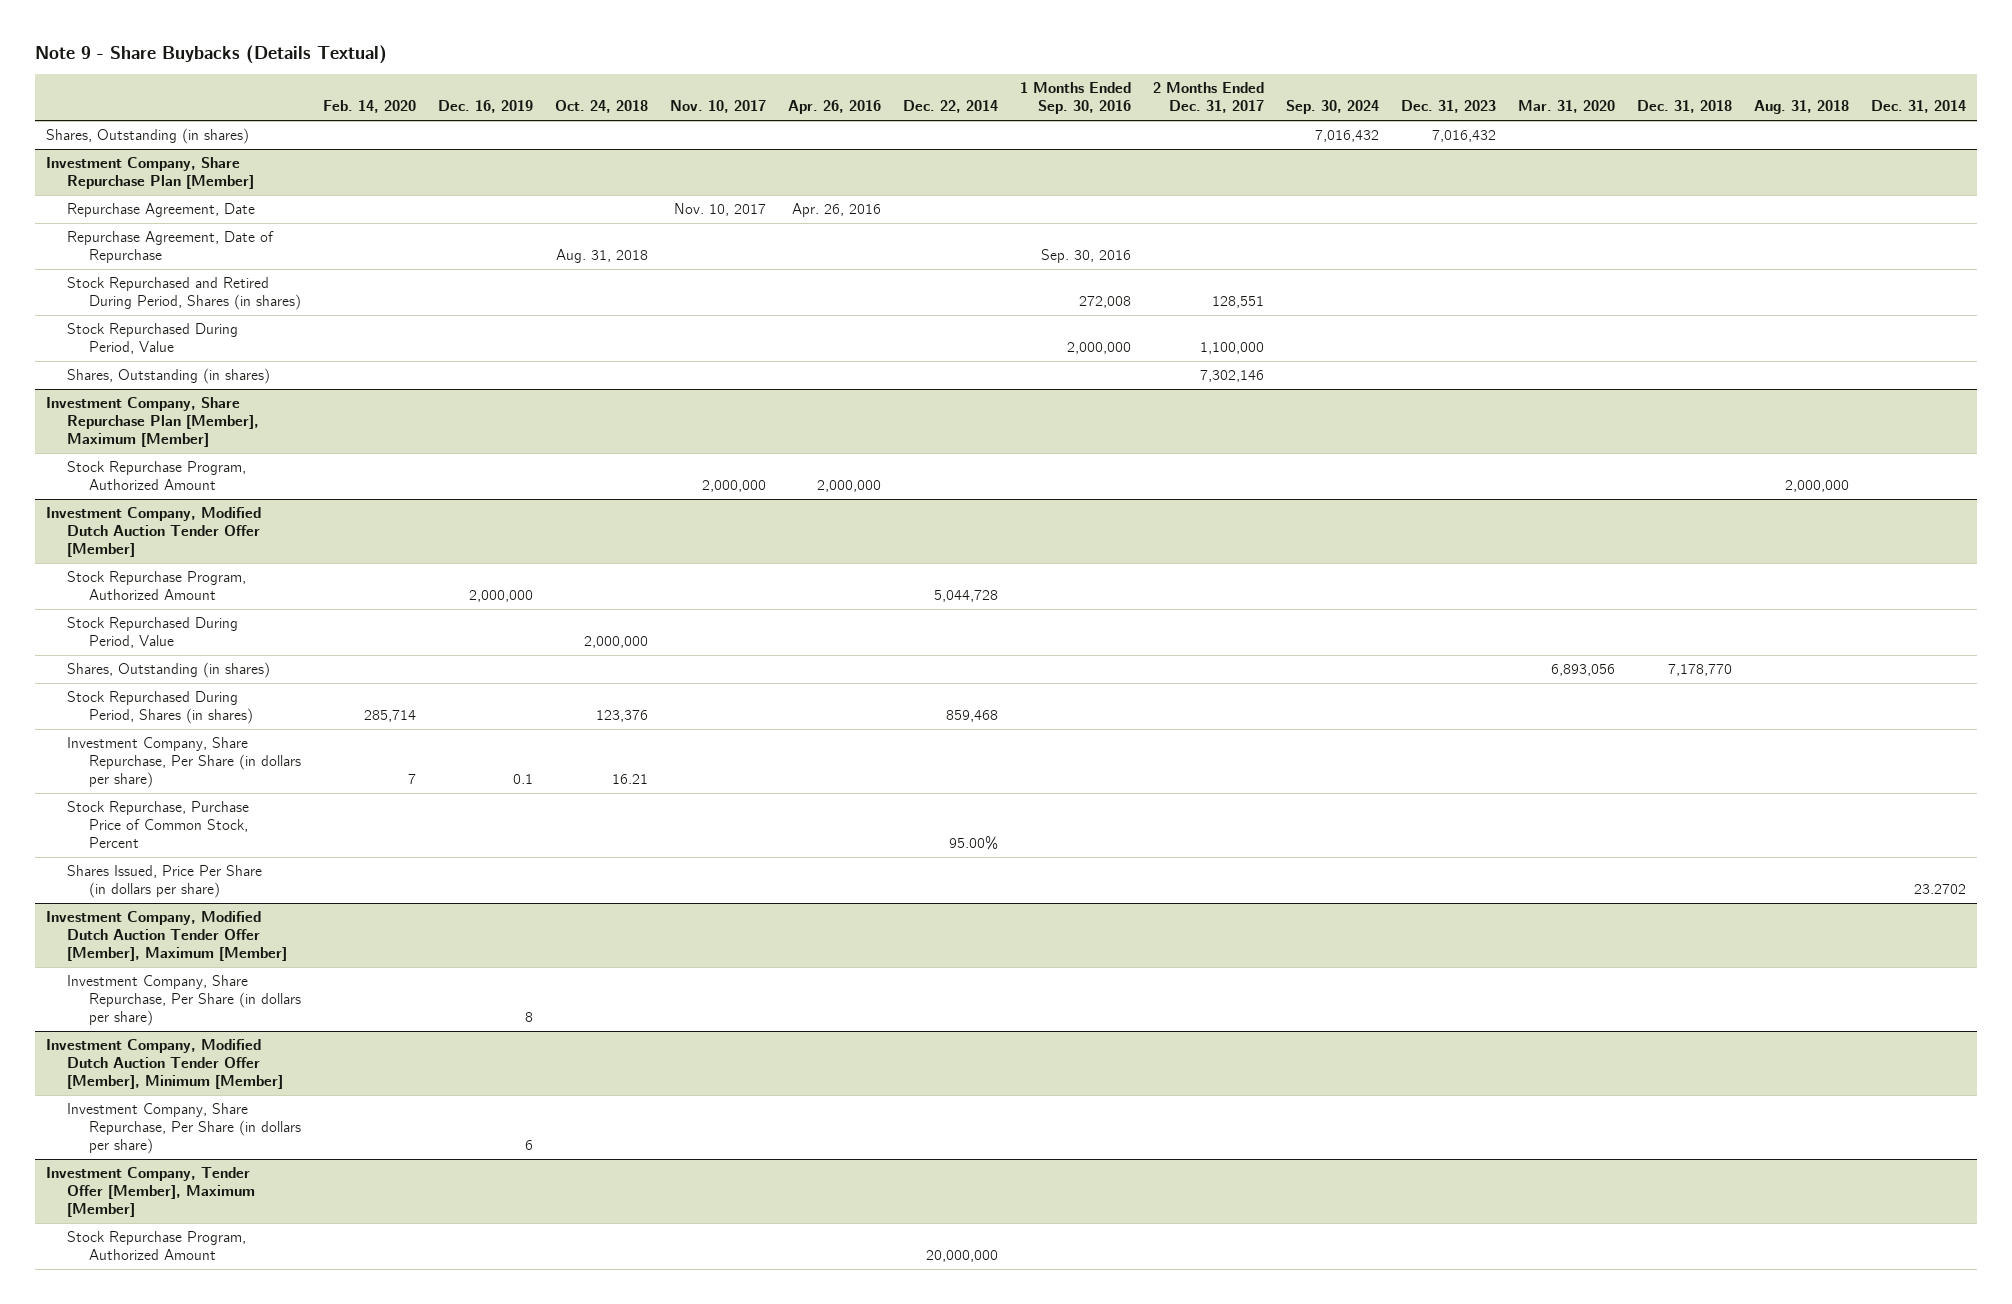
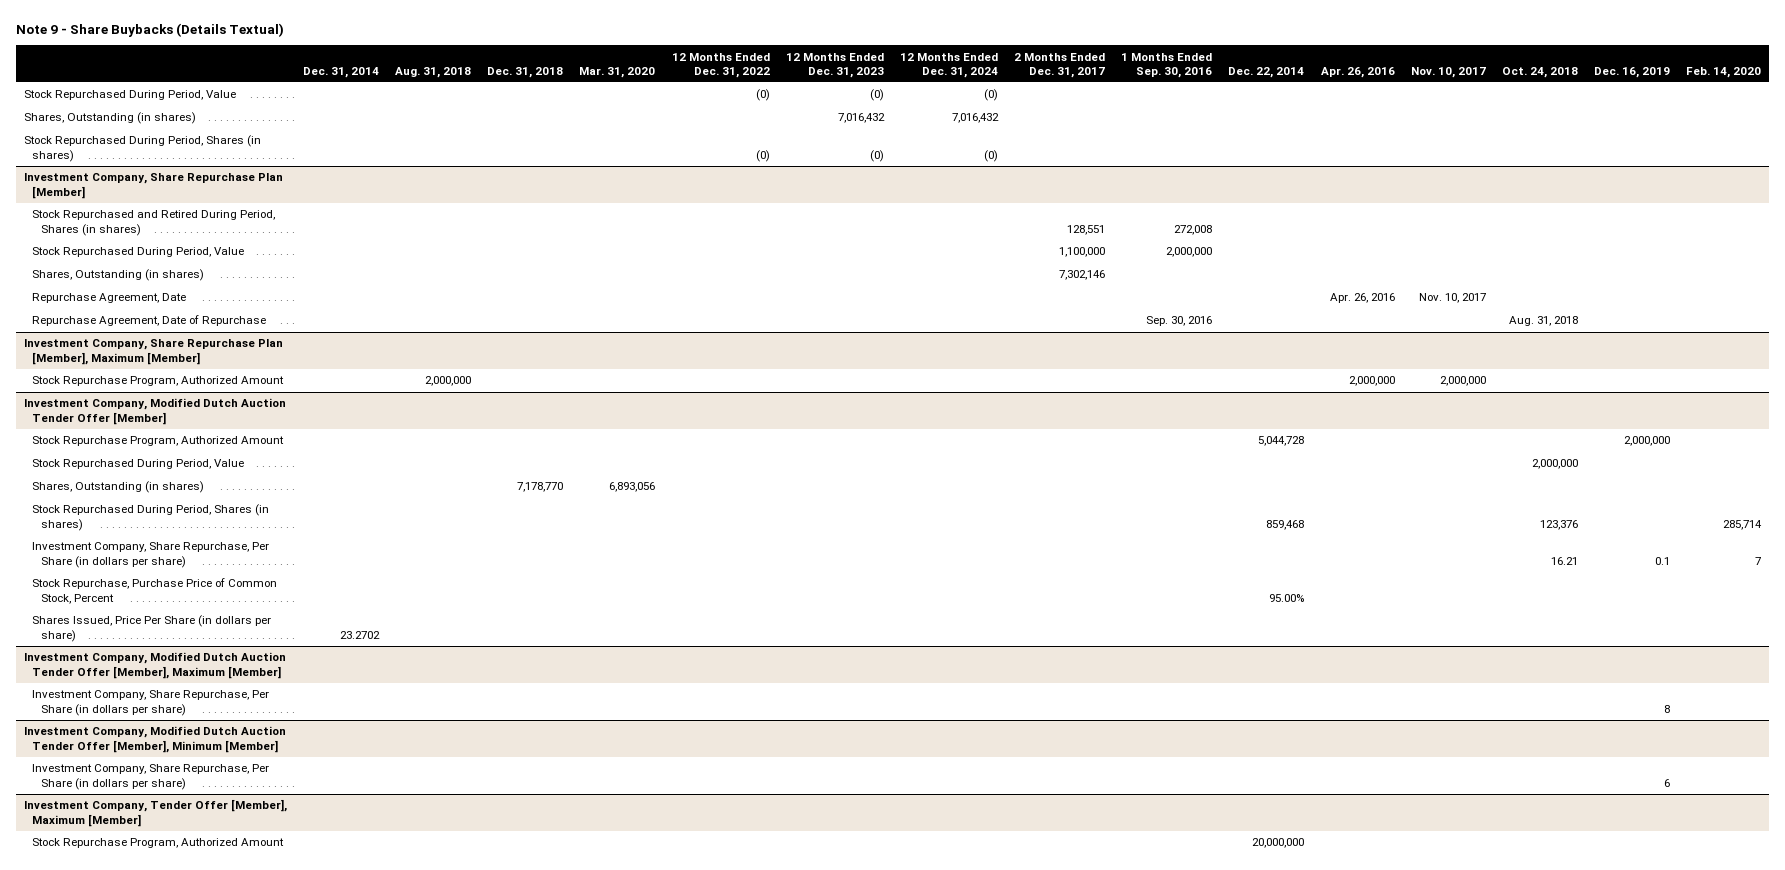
[1285,100,1379,115] Sep. 30, 2024 -> none
[1400,100,1496,114] Dec. 31, 2023 -> none
none -> [671,52,770,78] 12 Months Ended Dec. 31, 2022
none -> [785,52,884,78] 12 Months Ended Dec. 31, 2023
none -> [899,52,998,78] 12 Months Ended Dec. 31, 2024
none -> [23,90,236,101] Stock Repurchased During Period, Value
none -> [23,135,261,162] Stock Repurchased During Period, Shares (in shares)
[67,203,256,218] Repurchase Agreement, Date -> [32,293,187,304] Repurchase Agreement, Date
[67,231,275,264] Repurchase Agreement, Date of Repurchase -> [32,315,267,327] Repurchase Agreement, Date of Repurchase

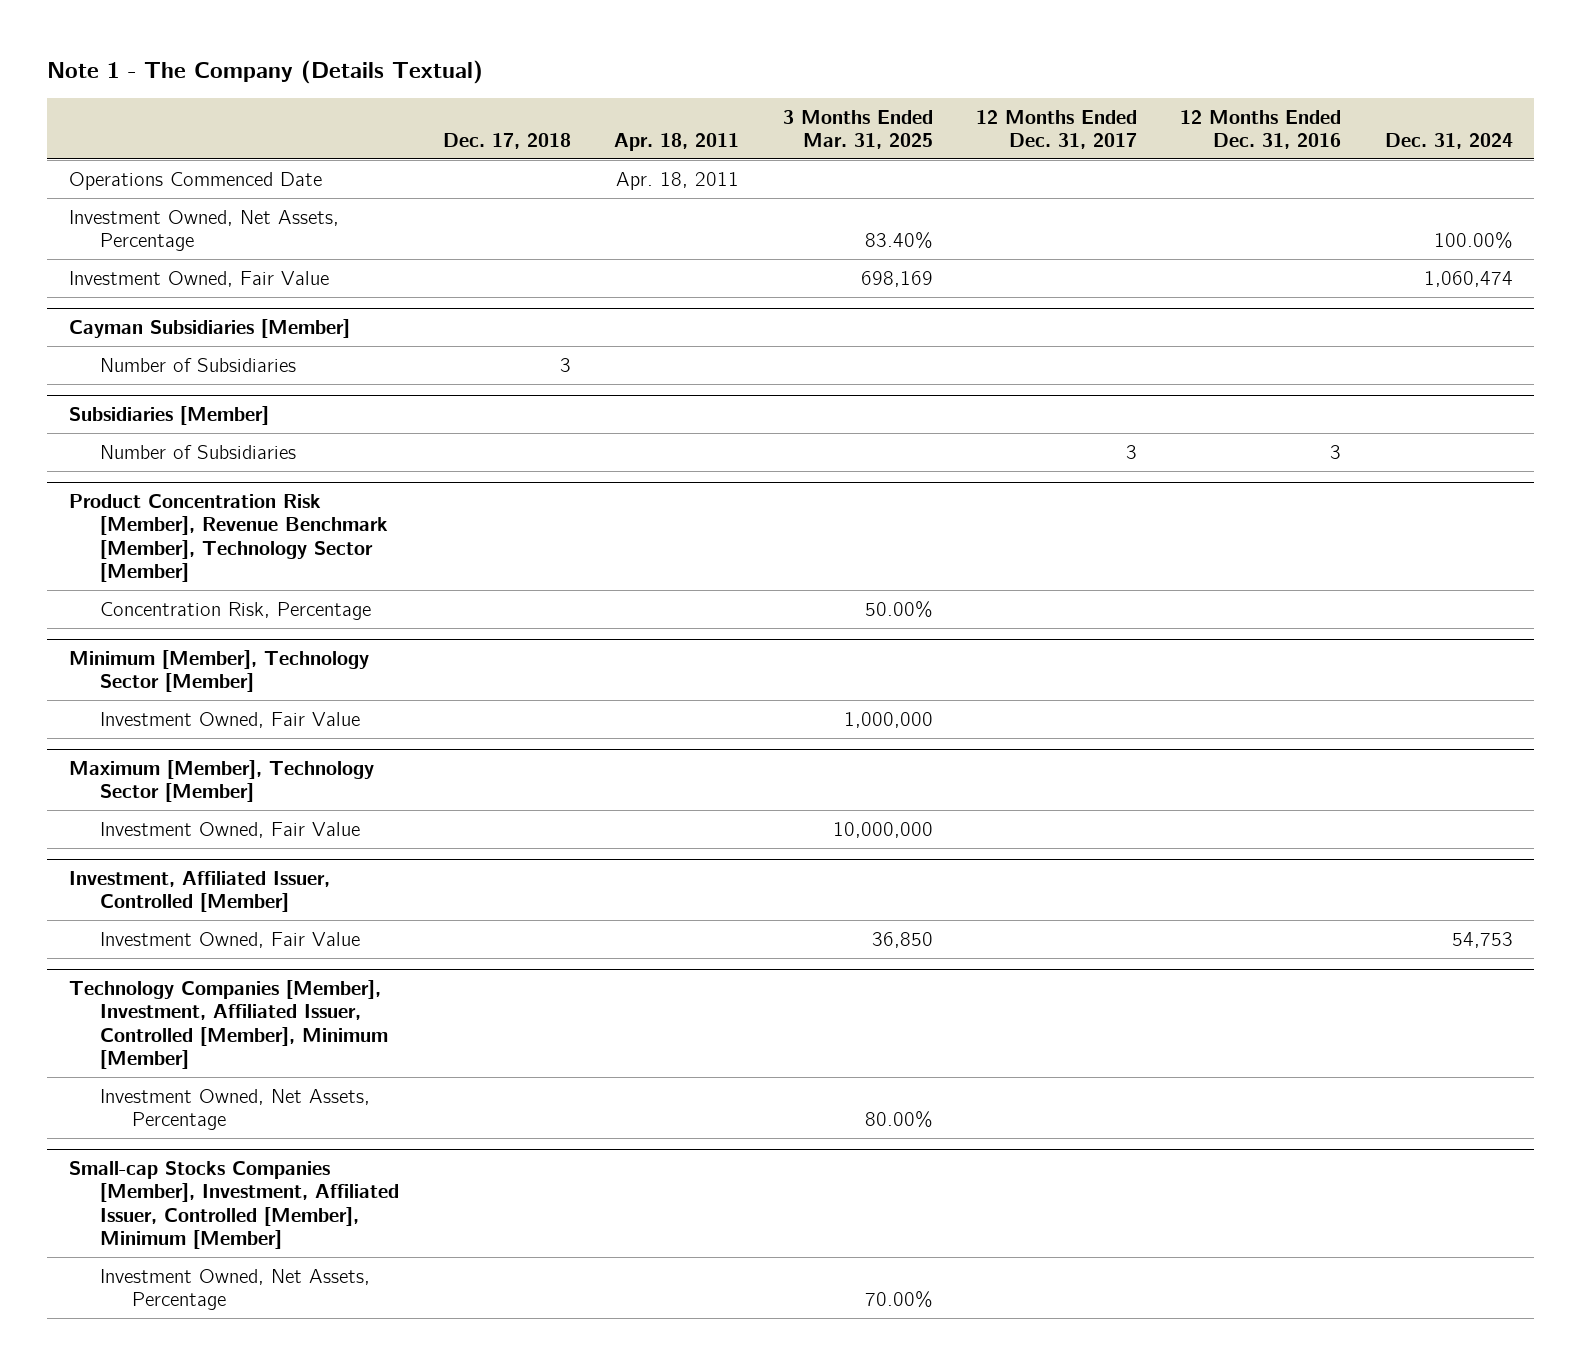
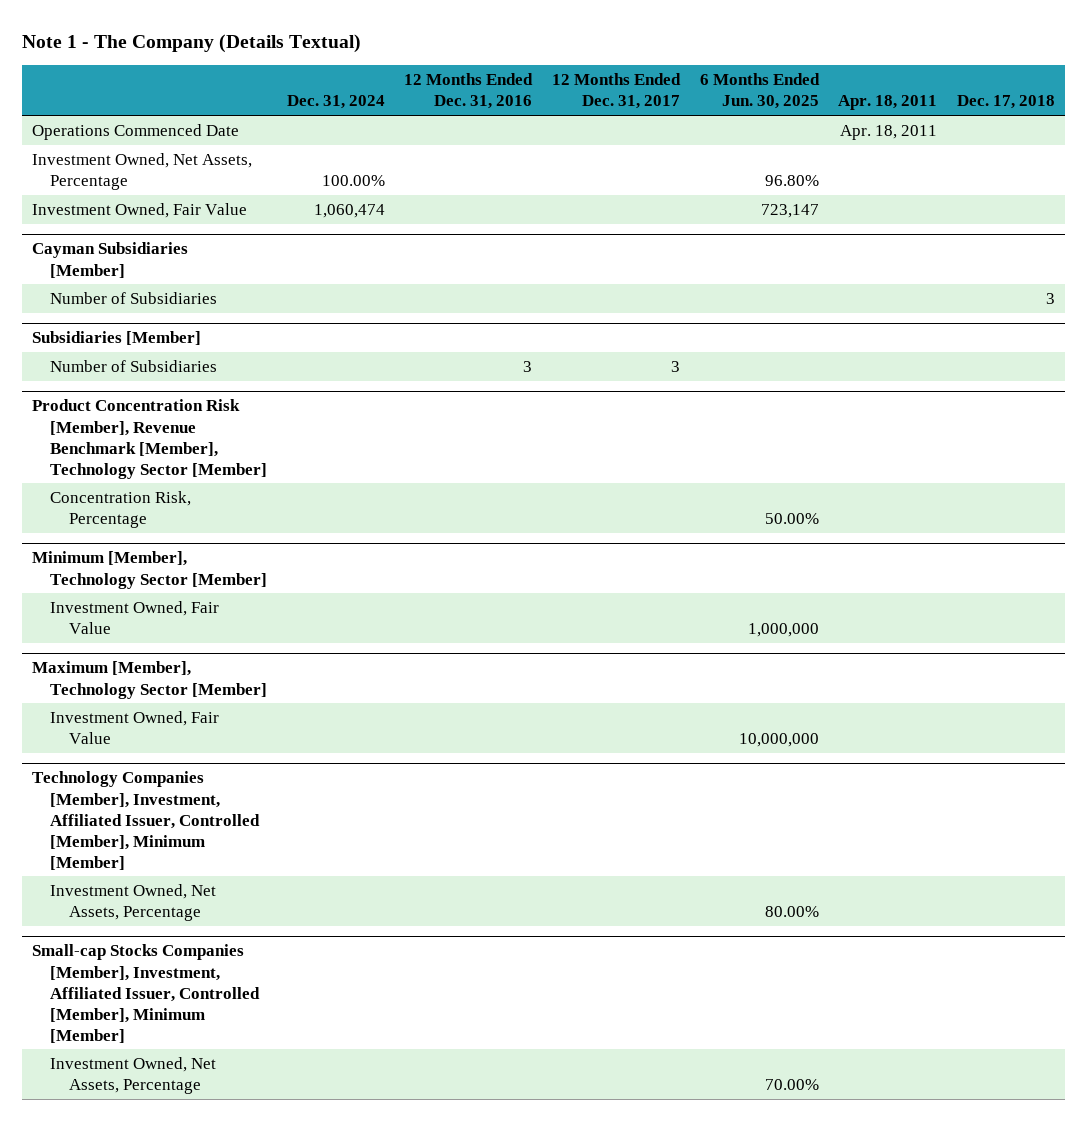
[782,109,933,149] 3 Months Ended Mar. 31, 2025 -> none
none -> [699,73,820,110] 6 Months Ended Jun. 30, 2025
[68,871,330,913] Investment, Affiliated Issuer, Controlled [Member] -> none
[100,931,361,948] Investment Owned, Fair Value -> none

